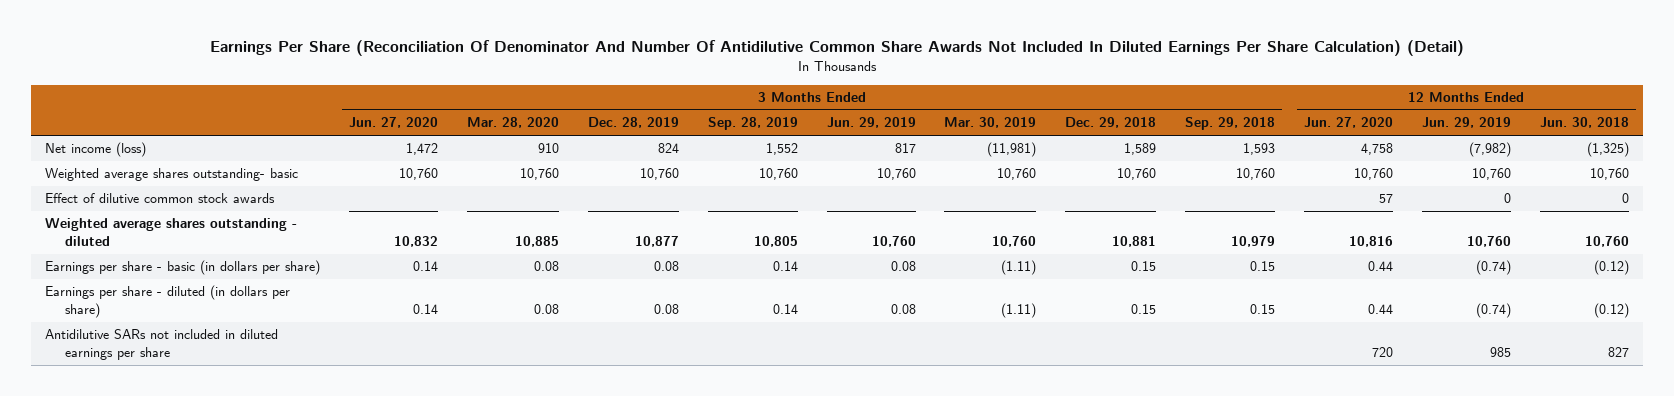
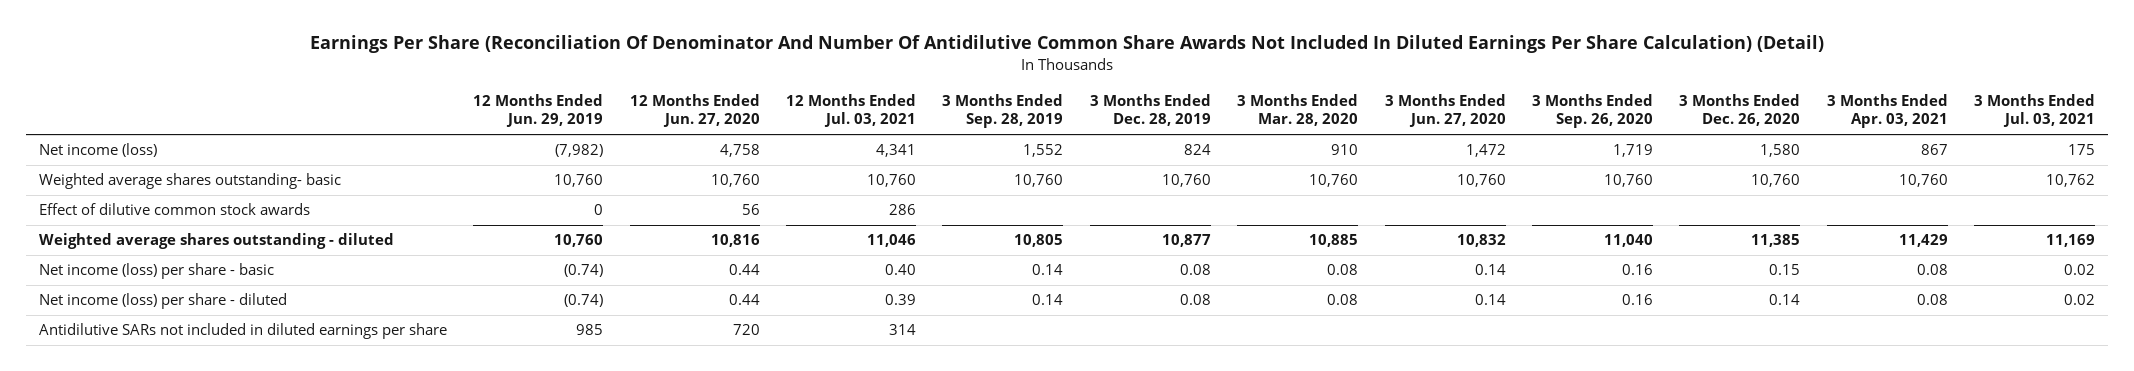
[826,117,916,129] Jun. 29, 2019 -> none
[944,117,1037,129] Mar. 30, 2019 -> none
[1065,117,1157,129] Dec. 29, 2018 -> none
[1185,117,1276,131] Sep. 29, 2018 -> none
[1539,117,1629,129] Jun. 30, 2018 -> none
none -> [786,93,917,128] 12 Months Ended Jul. 03, 2021
none -> [1531,93,1653,129] 3 Months Ended Sep. 26, 2020
none -> [1679,93,1801,127] 3 Months Ended Dec. 26, 2020
none -> [1826,93,1948,129] 3 Months Ended Apr. 03, 2021
none -> [1974,93,2096,128] 3 Months Ended Jul. 03, 2021
[1379,194,1394,204] 57 -> [741,204,760,216] 56
[45,260,321,276] Earnings per share - basic (in dollars per share) -> [38,263,274,280] Net income (loss) per share - basic
[45,285,291,319] Earnings per share - diluted (in dollars per share) -> [38,293,287,310] Net income (loss) per share - diluted

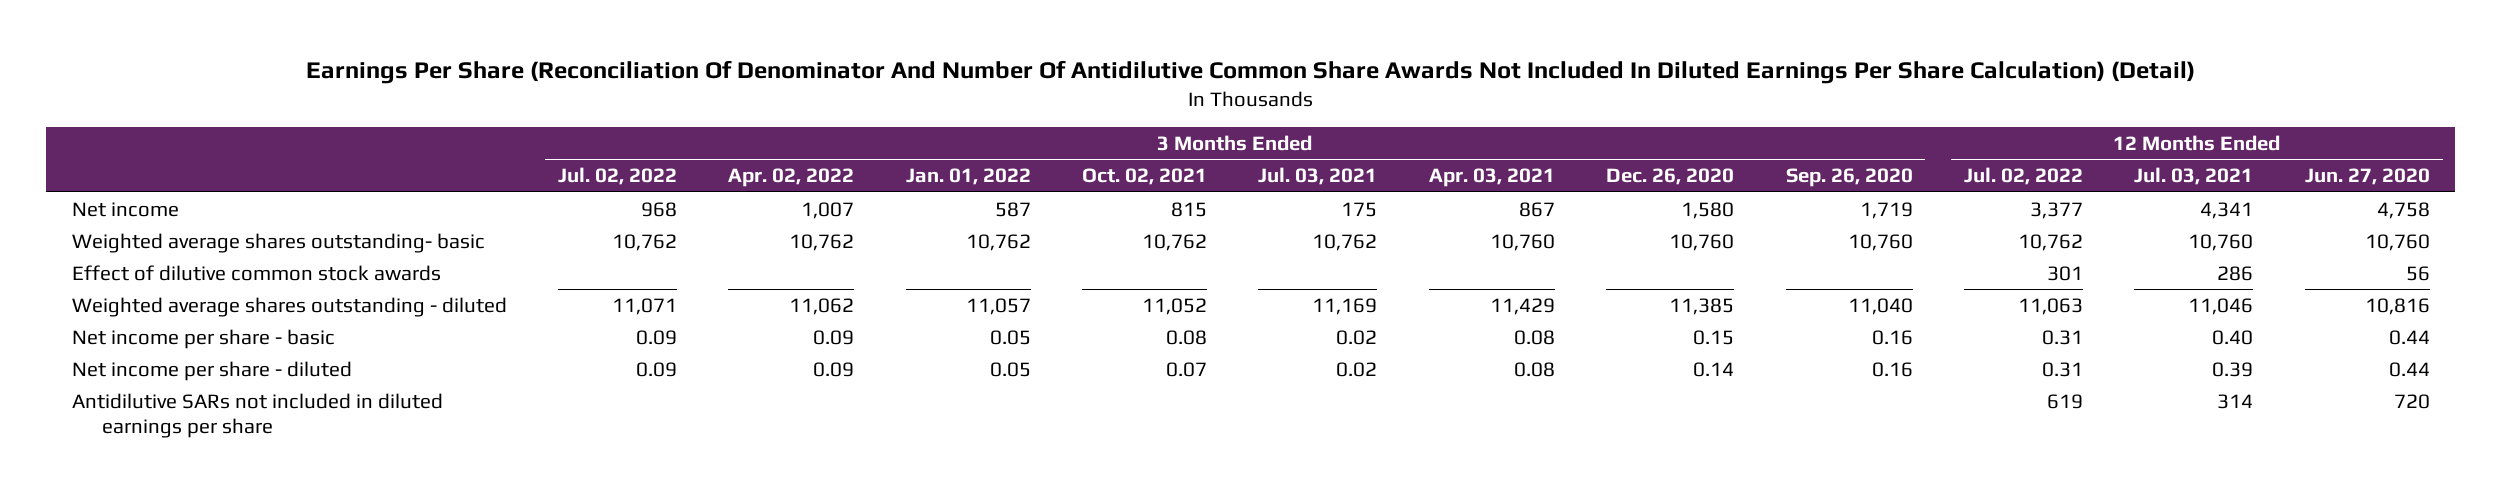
[473,93,604,128] 12 Months Ended Jun. 29, 2019 -> none
[942,93,1064,129] 3 Months Ended Sep. 28, 2019 -> none
[1089,93,1211,127] 3 Months Ended Dec. 28, 2019 -> none
[1237,93,1359,127] 3 Months Ended Mar. 28, 2020 -> none
[1384,93,1506,128] 3 Months Ended Jun. 27, 2020 -> none
none -> [557,167,677,186] Jul. 02, 2022
none -> [728,168,855,188] Apr. 02, 2022
none -> [905,168,1031,186] Jan. 01, 2022
none -> [1082,168,1208,186] Oct. 02, 2021
none -> [1963,167,2083,186] Jul. 02, 2022
[38,143,157,158] Net income (loss) -> [71,201,179,217] Net income
[38,263,274,280] Net income (loss) per share - basic -> [71,328,335,349] Net income per share - basic
[38,293,287,310] Net income (loss) per share - diluted -> [71,360,352,381] Net income per share - diluted

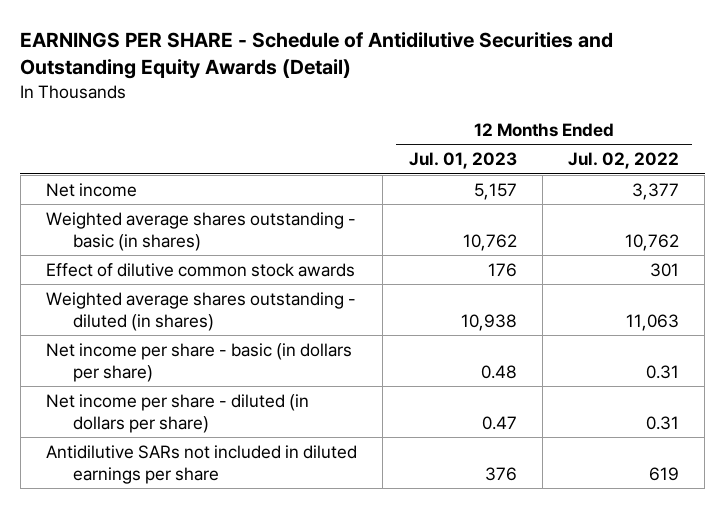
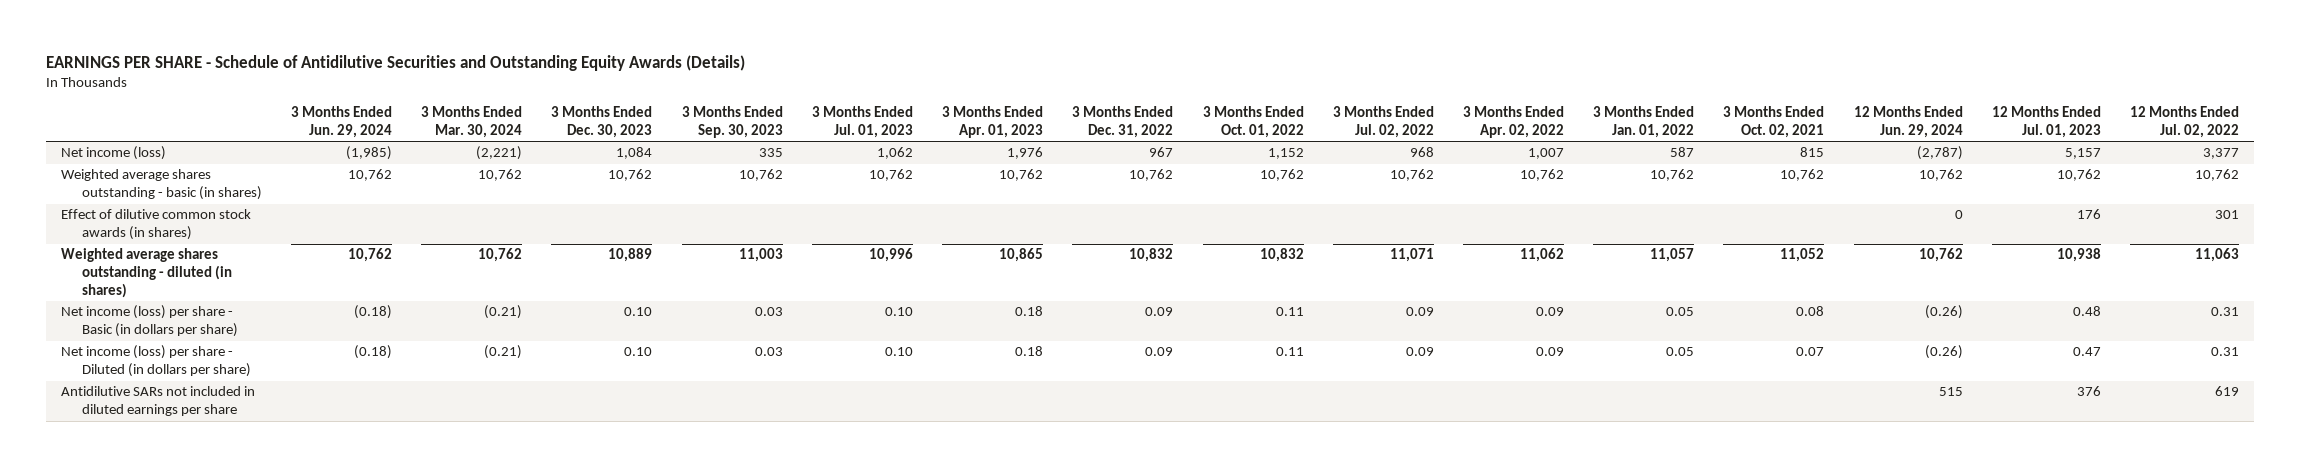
[20,32,614,80] EARNINGS PER SHARE - Schedule of Antidilutive Securities and Outstanding Equity Awards (Detail) -> [45,55,745,72] EARNINGS PER SHARE - Schedule of Antidilutive Securities and Outstanding Equity Awards (Details)
none -> [291,106,393,138] 3 Months Ended Jun. 29, 2024
none -> [421,106,523,138] 3 Months Ended Mar. 30, 2024
none -> [551,106,653,138] 3 Months Ended Dec. 30, 2023
none -> [681,106,783,138] 3 Months Ended Sep. 30, 2023
none -> [811,106,913,138] 3 Months Ended Jul. 01, 2023
none -> [942,106,1044,138] 3 Months Ended Apr. 01, 2023
none -> [1072,106,1174,138] 3 Months Ended Dec. 31, 2022
none -> [1202,106,1304,138] 3 Months Ended Oct. 01, 2022
none -> [1332,106,1434,138] 3 Months Ended Jul. 02, 2022
none -> [1462,106,1564,138] 3 Months Ended Apr. 02, 2022
none -> [1593,106,1695,138] 3 Months Ended Jan. 01, 2022
none -> [1723,106,1825,138] 3 Months Ended Oct. 02, 2021
none -> [1853,106,1963,138] 12 Months Ended Jun. 29, 2024
[46,182,138,197] Net income -> [60,146,166,161] Net income (loss)
[46,262,356,277] Effect of dilutive common stock awards -> [60,209,251,241] Effect of dilutive common stock awards (in shares)
[46,342,353,382] Net income per share - basic (in dollars per share) -> [60,305,238,338] Net income (loss) per share - Basic (in dollars per share)
[46,393,310,433] Net income per share - diluted (in dollars per share) -> [60,345,251,378] Net income (loss) per share - Diluted (in dollars per share)

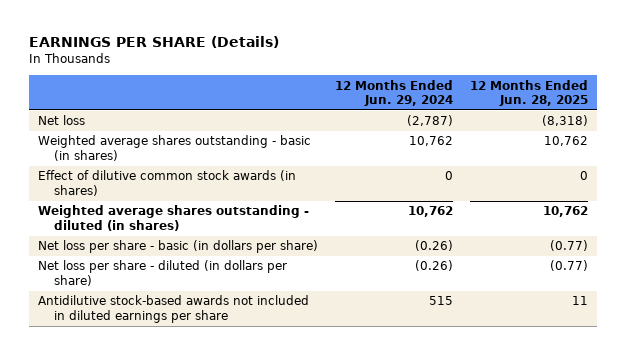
[45,55,745,72] EARNINGS PER SHARE - Schedule of Antidilutive Securities and Outstanding Equity Awards (Details) -> [28,36,279,49] EARNINGS PER SHARE (Details)
[291,106,393,138] 3 Months Ended Jun. 29, 2024 -> none
[421,106,523,138] 3 Months Ended Mar. 30, 2024 -> none
[551,106,653,138] 3 Months Ended Dec. 30, 2023 -> none
[681,106,783,138] 3 Months Ended Sep. 30, 2023 -> none
[811,106,913,138] 3 Months Ended Jul. 01, 2023 -> none
[942,106,1044,138] 3 Months Ended Apr. 01, 2023 -> none
[1072,106,1174,138] 3 Months Ended Dec. 31, 2022 -> none
[1202,106,1304,138] 3 Months Ended Oct. 01, 2022 -> none
[1332,106,1434,138] 3 Months Ended Jul. 02, 2022 -> none
[1462,106,1564,138] 3 Months Ended Apr. 02, 2022 -> none
[1593,106,1695,138] 3 Months Ended Jan. 01, 2022 -> none
[1723,106,1825,138] 3 Months Ended Oct. 02, 2021 -> none
[1991,106,2101,138] 12 Months Ended Jul. 01, 2023 -> none
[2130,106,2240,138] 12 Months Ended Jul. 02, 2022 -> none
none -> [470,79,589,106] 12 Months Ended Jun. 28, 2025
[60,146,166,161] Net income (loss) -> [37,115,85,126] Net loss
[60,305,238,338] Net income (loss) per share - Basic (in dollars per share) -> [37,240,318,254] Net loss per share - basic (in dollars per share)
[60,345,251,378] Net income (loss) per share - Diluted (in dollars per share) -> [37,260,287,286] Net loss per share - diluted (in dollars per share)
[60,386,255,417] Antidilutive SARs not included in diluted earnings per share -> [37,295,309,323] Antidilutive stock-based awards not included in diluted earnings per share

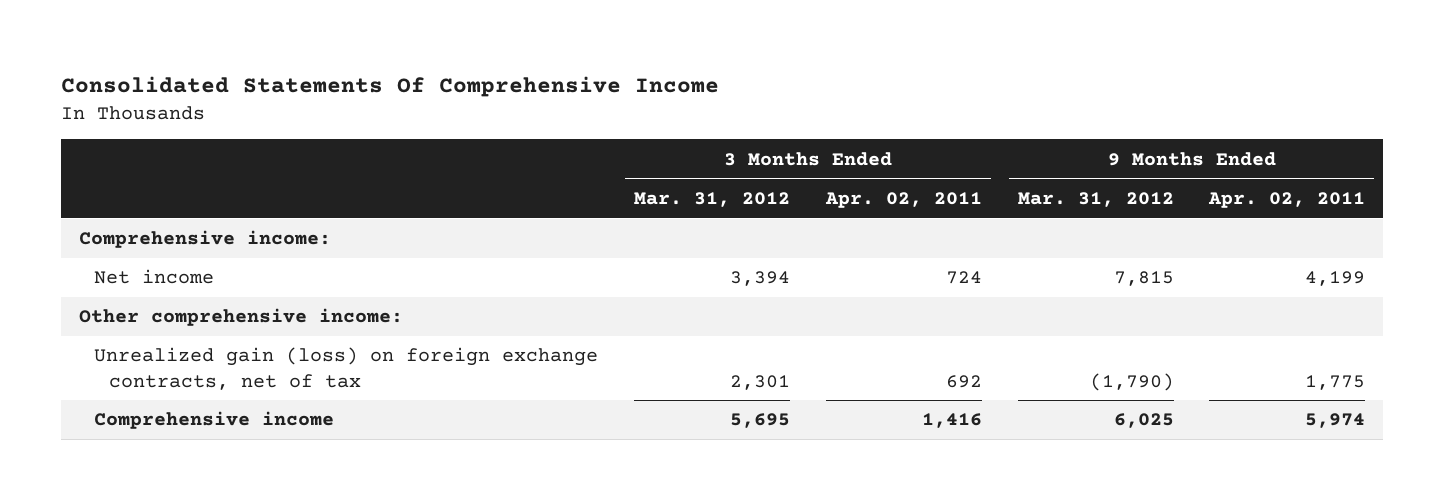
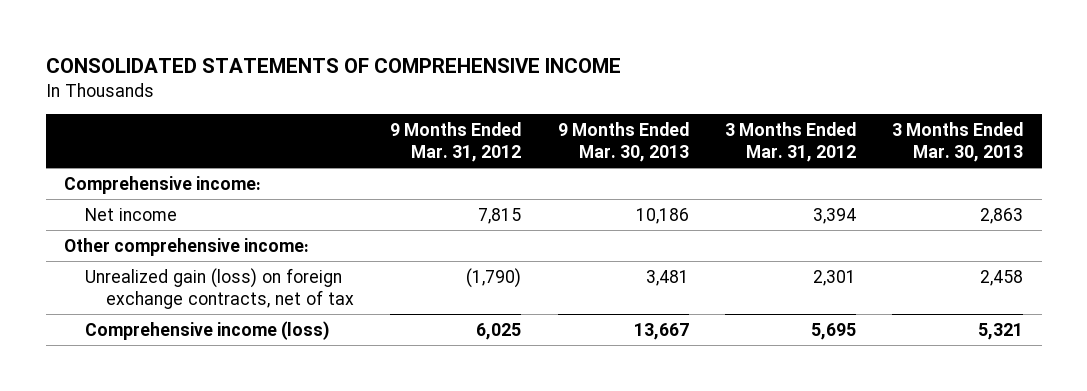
[60,76,719,98] Consolidated Statements Of Comprehensive Income -> [45,58,621,74] CONSOLIDATED STATEMENTS OF COMPREHENSIVE INCOME
[824,192,982,209] Apr. 02, 2011 -> none
[1208,192,1366,209] Apr. 02, 2011 -> none
none -> [557,122,689,163] 9 Months Ended Mar. 30, 2013
none -> [892,122,1024,163] 3 Months Ended Mar. 30, 2013
[93,411,334,430] Comprehensive income -> [84,320,330,340] Comprehensive income (loss)

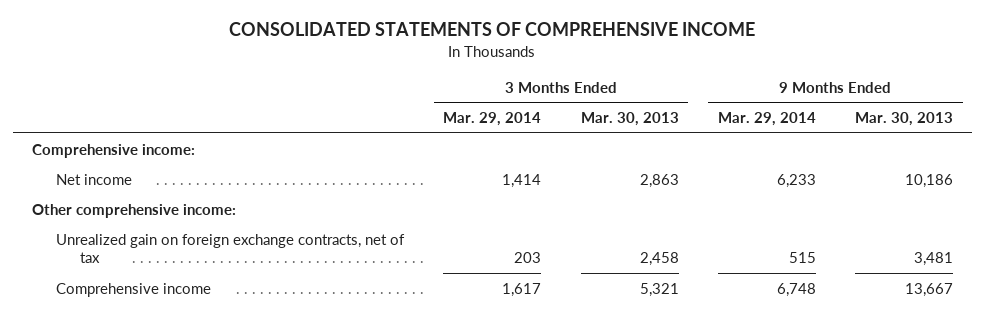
[390,122,522,163] 9 Months Ended Mar. 31, 2012 -> none
[725,122,857,163] 3 Months Ended Mar. 31, 2012 -> none
none -> [443,112,542,127] Mar. 29, 2014
none -> [717,112,816,127] Mar. 29, 2014
[84,267,355,309] Unrealized gain (loss) on foreign exchange contracts, net of tax -> [56,233,406,264] Unrealized gain on foreign exchange contracts, net of tax
[84,320,330,340] Comprehensive income (loss) -> [56,282,212,297] Comprehensive income

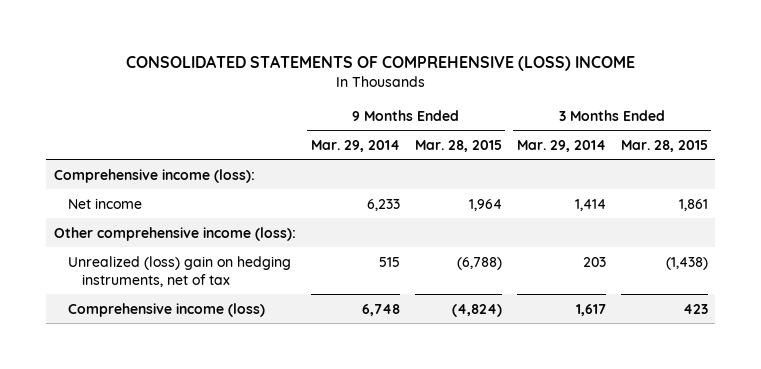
[229,22,756,37] CONSOLIDATED STATEMENTS OF COMPREHENSIVE INCOME -> [125,55,635,72] CONSOLIDATED STATEMENTS OF COMPREHENSIVE (LOSS) INCOME
[580,112,679,127] Mar. 30, 2013 -> none
[854,112,953,127] Mar. 30, 2013 -> none
none -> [414,139,502,152] Mar. 28, 2015
none -> [620,139,708,152] Mar. 28, 2015
[32,143,196,158] Comprehensive income: -> [53,168,255,183] Comprehensive income (loss):
[32,203,237,218] Other comprehensive income: -> [53,226,296,241] Other comprehensive income (loss):
[56,233,406,264] Unrealized gain on foreign exchange contracts, net of tax -> [67,255,291,287] Unrealized (loss) gain on hedging instruments, net of tax
[56,282,212,297] Comprehensive income -> [67,302,265,317] Comprehensive income (loss)

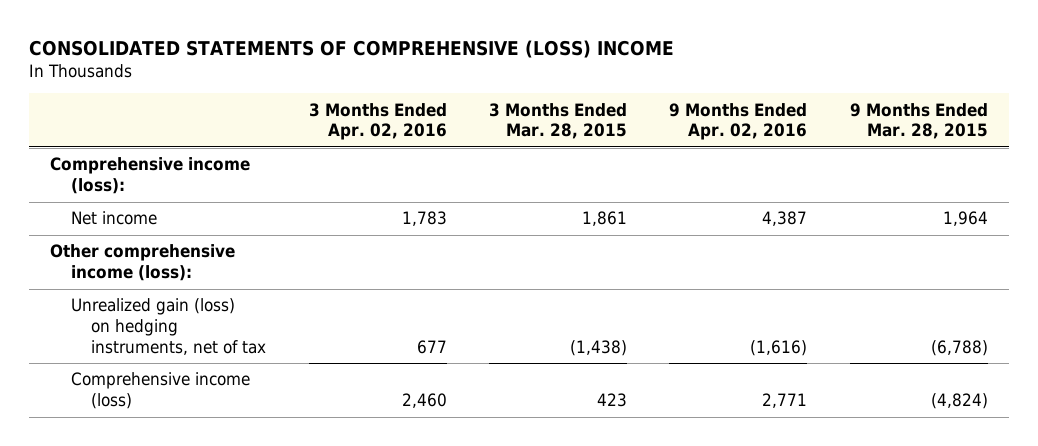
[310,139,400,152] Mar. 29, 2014 -> none
[516,139,606,152] Mar. 29, 2014 -> none
none -> [308,102,447,141] 3 Months Ended Apr. 02, 2016
none -> [669,102,808,141] 9 Months Ended Apr. 02, 2016
[67,255,291,287] Unrealized (loss) gain on hedging instruments, net of tax -> [70,298,267,355] Unrealized gain (loss) on hedging instruments, net of tax

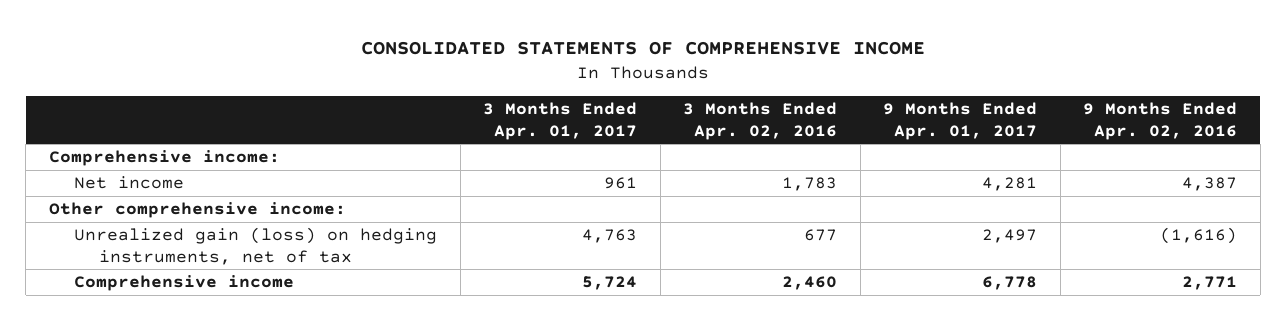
[29,39,675,58] CONSOLIDATED STATEMENTS OF COMPREHENSIVE (LOSS) INCOME -> [361,40,926,55] CONSOLIDATED STATEMENTS OF COMPREHENSIVE INCOME
[489,102,628,140] 3 Months Ended Mar. 28, 2015 -> none
[849,102,988,140] 9 Months Ended Mar. 28, 2015 -> none
none -> [483,102,638,140] 3 Months Ended Apr. 01, 2017
none -> [883,102,1038,140] 9 Months Ended Apr. 01, 2017
[50,157,251,195] Comprehensive income (loss): -> [48,150,280,167] Comprehensive income:
[50,244,236,282] Other comprehensive income (loss): -> [48,202,346,219] Other comprehensive income:
[70,372,250,410] Comprehensive income (loss) -> [74,275,295,292] Comprehensive income

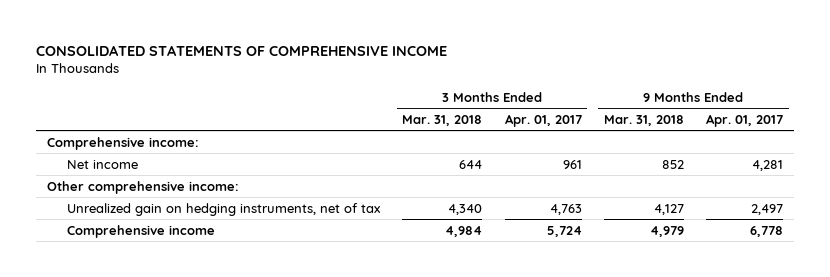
[683,102,838,140] 3 Months Ended Apr. 02, 2016 -> none
[1083,102,1238,140] 9 Months Ended Apr. 02, 2016 -> none
none -> [402,114,483,126] Mar. 31, 2018
none -> [603,114,684,126] Mar. 31, 2018
[74,227,438,265] Unrealized gain (loss) on hedging instruments, net of tax -> [67,202,382,216] Unrealized gain on hedging instruments, net of tax

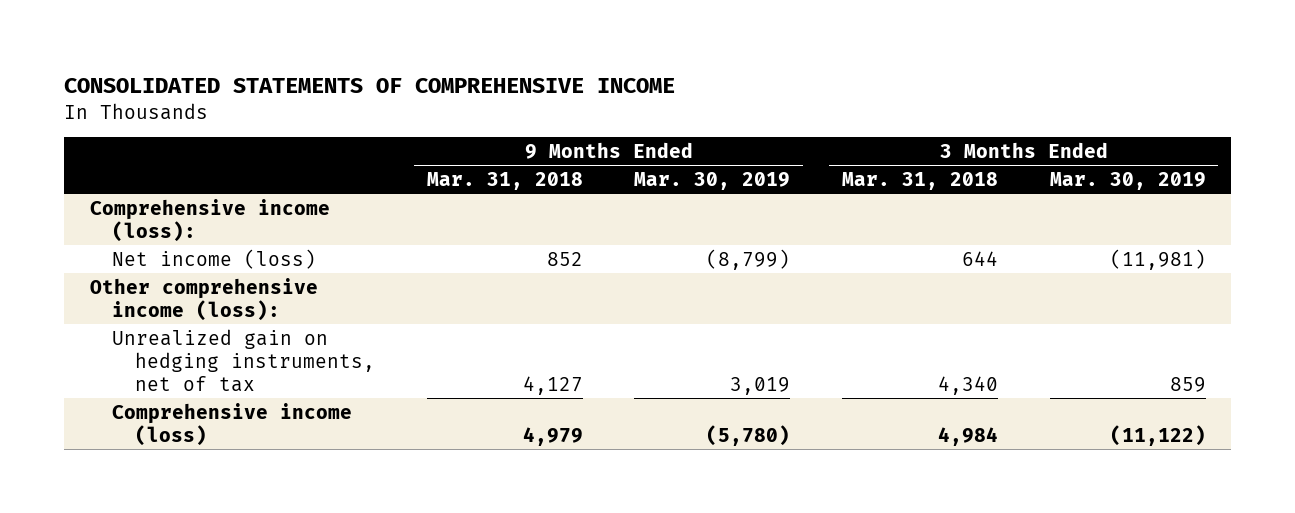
[504,113,582,127] Apr. 01, 2017 -> none
[706,113,784,127] Apr. 01, 2017 -> none
none -> [634,171,791,190] Mar. 30, 2019
none -> [1049,171,1206,190] Mar. 30, 2019
[47,136,200,150] Comprehensive income: -> [89,198,330,242] Comprehensive income (loss):
[67,159,139,169] Net income -> [112,248,317,269] Net income (loss)
[47,180,240,194] Other comprehensive income: -> [89,277,318,321] Other comprehensive income (loss):
[67,224,216,238] Comprehensive income -> [112,402,353,446] Comprehensive income (loss)

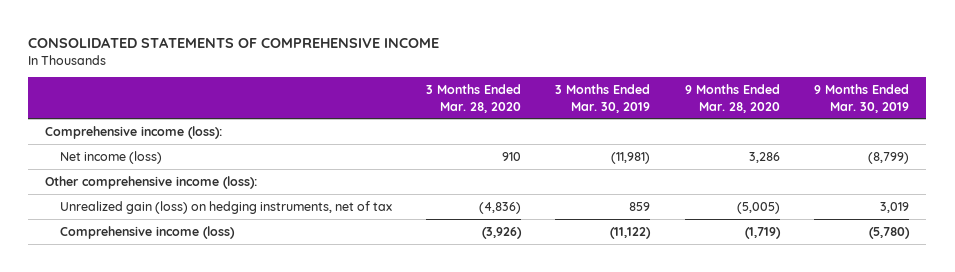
[426,171,583,190] Mar. 31, 2018 -> none
[841,171,998,190] Mar. 31, 2018 -> none
none -> [426,84,522,113] 3 Months Ended Mar. 28, 2020
none -> [684,84,780,113] 9 Months Ended Mar. 28, 2020
[112,328,376,392] Unrealized gain on hedging instruments, net of tax -> [59,200,392,214] Unrealized gain (loss) on hedging instruments, net of tax

